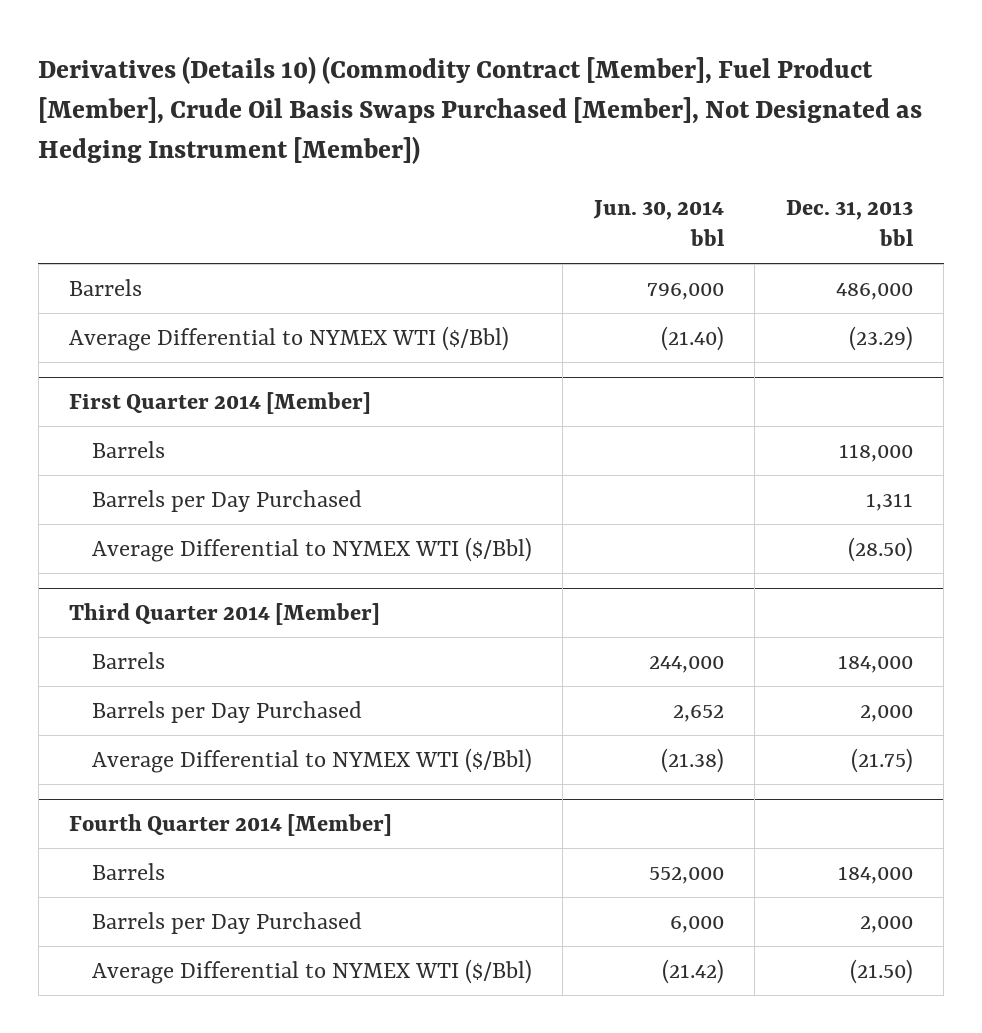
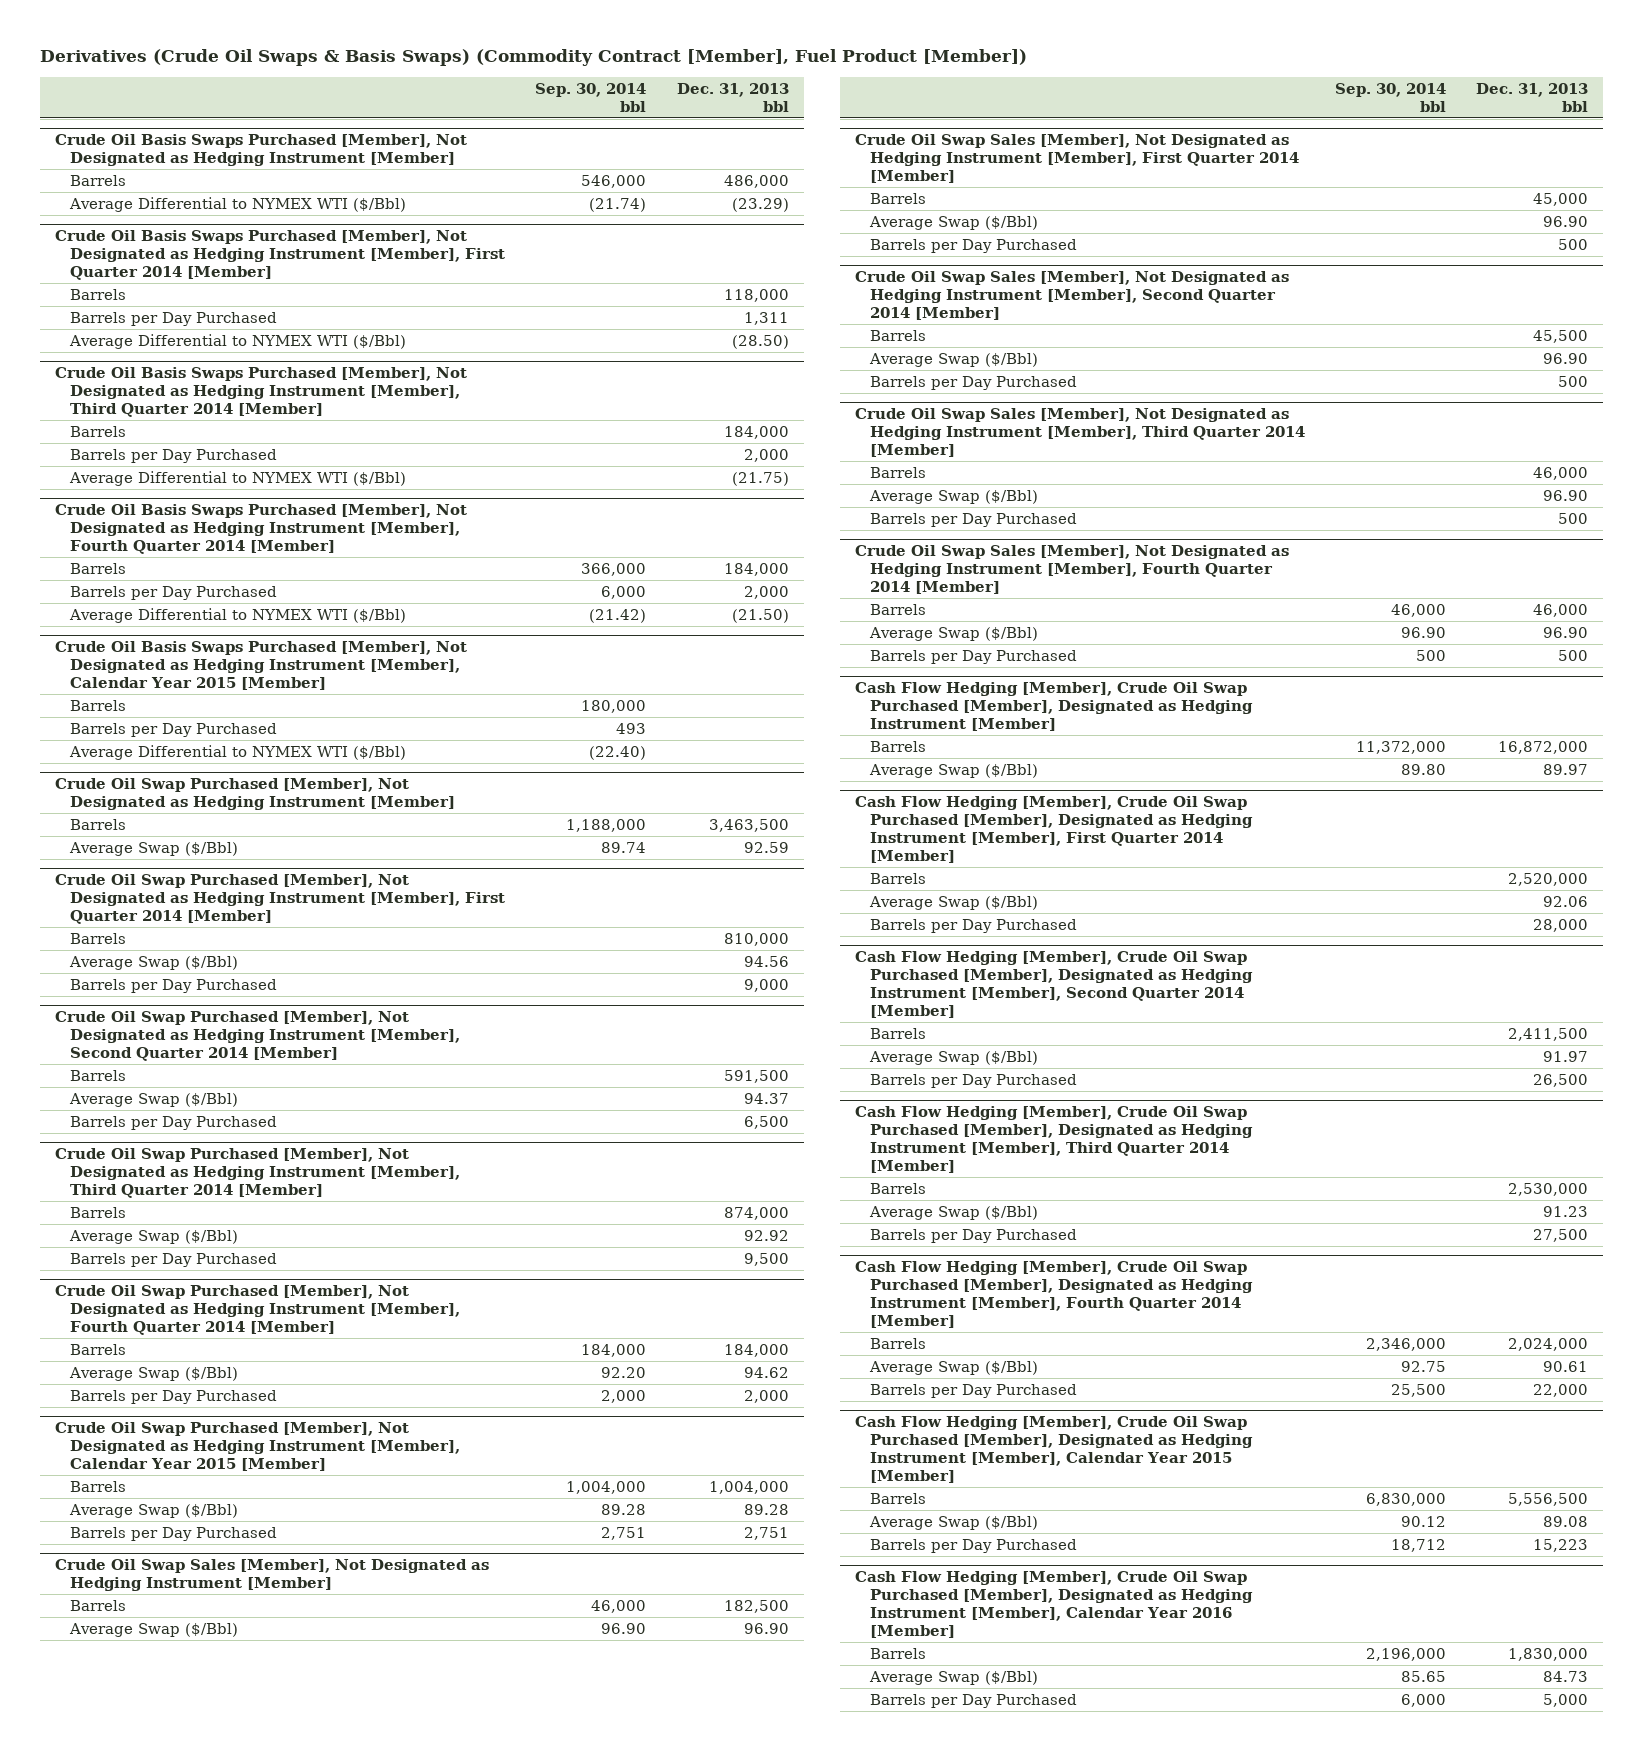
[38,55,923,164] Derivatives (Details 10) (Commodity Contract [Member], Fuel Product [Member], Crude Oil Basis Swaps Purchased [Member], Not Designated as Hedging Instrument [Member]) -> [40,49,1028,67] Derivatives (Crude Oil Swaps & Basis Swaps) (Commodity Contract [Member], Fuel Product [Member])
[592,200,724,246] Jun. 30, 2014 bbl -> none
none -> [535,82,647,112] Sep. 30, 2014 bbl
none -> [55,133,468,166] Crude Oil Basis Swaps Purchased [Member], Not Designated as Hedging Instrument [Member]
[69,392,372,415] First Quarter 2014 [Member] -> none
none -> [55,229,506,280] Crude Oil Basis Swaps Purchased [Member], Not Designated as Hedging Instrument [Member], First Quarter 2014 [Member]
[69,603,381,626] Third Quarter 2014 [Member] -> none
none -> [55,366,468,417] Crude Oil Basis Swaps Purchased [Member], Not Designated as Hedging Instrument [Member], Third Quarter 2014 [Member]
[69,814,393,837] Fourth Quarter 2014 [Member] -> none
none -> [55,503,468,554] Crude Oil Basis Swaps Purchased [Member], Not Designated as Hedging Instrument [Member], Fourth Quarter 2014 [Member]
none -> [55,640,468,690] Crude Oil Basis Swaps Purchased [Member], Not Designated as Hedging Instrument [Member], Calendar Year 2015 [Member]
none -> [70,699,127,711] Barrels
none -> [70,722,278,737] Barrels per Day Purchased
none -> [69,744,407,760] Average Differential to NYMEX WTI ($/Bbl)
none -> [55,777,456,810] Crude Oil Swap Purchased [Member], Not Designated as Hedging Instrument [Member]
none -> [70,818,127,830] Barrels
none -> [69,841,239,856] Average Swap ($/Bbl)
none -> [55,873,506,924] Crude Oil Swap Purchased [Member], Not Designated as Hedging Instrument [Member], First Quarter 2014 [Member]
none -> [70,932,127,944] Barrels
none -> [69,955,239,970] Average Swap ($/Bbl)
none -> [70,978,278,993] Barrels per Day Purchased
none -> [55,1010,461,1061] Crude Oil Swap Purchased [Member], Not Designated as Hedging Instrument [Member], Second Quarter 2014 [Member]
none -> [70,1069,127,1081] Barrels
none -> [69,1092,239,1107] Average Swap ($/Bbl)
none -> [70,1115,278,1130] Barrels per Day Purchased
none -> [55,1147,461,1198] Crude Oil Swap Purchased [Member], Not Designated as Hedging Instrument [Member], Third Quarter 2014 [Member]
none -> [70,1206,127,1218] Barrels
none -> [69,1229,239,1244] Average Swap ($/Bbl)
none -> [70,1252,278,1267] Barrels per Day Purchased
none -> [55,1284,461,1335] Crude Oil Swap Purchased [Member], Not Designated as Hedging Instrument [Member], Fourth Quarter 2014 [Member]
none -> [70,1343,127,1355] Barrels
none -> [69,1366,239,1381] Average Swap ($/Bbl)
none -> [70,1389,278,1404] Barrels per Day Purchased
none -> [55,1421,461,1471] Crude Oil Swap Purchased [Member], Not Designated as Hedging Instrument [Member], Calendar Year 2015 [Member]
none -> [70,1480,127,1492] Barrels
none -> [69,1503,239,1518] Average Swap ($/Bbl)
none -> [70,1526,278,1541] Barrels per Day Purchased
none -> [55,1558,490,1591] Crude Oil Swap Sales [Member], Not Designated as Hedging Instrument [Member]
none -> [70,1599,127,1611] Barrels
none -> [69,1622,239,1637] Average Swap ($/Bbl)
none -> [854,133,1299,183] Crude Oil Swap Sales [Member], Not Designated as Hedging Instrument [Member], First Quarter 2014 [Member]
none -> [869,192,926,204] Barrels
none -> [868,215,1038,230] Average Swap ($/Bbl)
none -> [869,238,1077,253] Barrels per Day Purchased
none -> [854,270,1289,320] Crude Oil Swap Sales [Member], Not Designated as Hedging Instrument [Member], Second Quarter 2014 [Member]
none -> [869,329,926,341] Barrels
none -> [868,352,1038,367] Average Swap ($/Bbl)
none -> [869,375,1077,390] Barrels per Day Purchased
none -> [854,407,1305,457] Crude Oil Swap Sales [Member], Not Designated as Hedging Instrument [Member], Third Quarter 2014 [Member]
none -> [869,466,926,478] Barrels
none -> [868,489,1038,504] Average Swap ($/Bbl)
none -> [869,512,1077,527] Barrels per Day Purchased
none -> [854,544,1289,594] Crude Oil Swap Sales [Member], Not Designated as Hedging Instrument [Member], Fourth Quarter 2014 [Member]
none -> [869,603,926,615] Barrels
none -> [868,626,1038,641] Average Swap ($/Bbl)
none -> [869,649,1077,664] Barrels per Day Purchased
none -> [854,681,1253,731] Cash Flow Hedging [Member], Crude Oil Swap Purchased [Member], Designated as Hedging Instrument [Member]
none -> [869,740,926,752] Barrels
none -> [868,763,1038,778] Average Swap ($/Bbl)
none -> [854,795,1253,864] Cash Flow Hedging [Member], Crude Oil Swap Purchased [Member], Designated as Hedging Instrument [Member], First Quarter 2014 [Member]
none -> [869,872,926,884] Barrels
none -> [868,895,1038,910] Average Swap ($/Bbl)
none -> [869,918,1077,933] Barrels per Day Purchased
none -> [854,950,1253,1019] Cash Flow Hedging [Member], Crude Oil Swap Purchased [Member], Designated as Hedging Instrument [Member], Second Quarter 2014 [Member]
none -> [869,1027,926,1039] Barrels
none -> [868,1050,1038,1065] Average Swap ($/Bbl)
none -> [869,1073,1077,1088] Barrels per Day Purchased
none -> [854,1105,1253,1174] Cash Flow Hedging [Member], Crude Oil Swap Purchased [Member], Designated as Hedging Instrument [Member], Third Quarter 2014 [Member]
none -> [869,1182,926,1194] Barrels
none -> [868,1205,1038,1220] Average Swap ($/Bbl)
none -> [869,1228,1077,1243] Barrels per Day Purchased
none -> [854,1260,1253,1329] Cash Flow Hedging [Member], Crude Oil Swap Purchased [Member], Designated as Hedging Instrument [Member], Fourth Quarter 2014 [Member]
none -> [869,1337,926,1349] Barrels
none -> [868,1360,1038,1375] Average Swap ($/Bbl)
none -> [869,1383,1077,1398] Barrels per Day Purchased
none -> [854,1415,1253,1484] Cash Flow Hedging [Member], Crude Oil Swap Purchased [Member], Designated as Hedging Instrument [Member], Calendar Year 2015 [Member]
none -> [869,1492,926,1504] Barrels
none -> [868,1515,1038,1530] Average Swap ($/Bbl)
none -> [869,1538,1077,1553] Barrels per Day Purchased
none -> [854,1570,1253,1639] Cash Flow Hedging [Member], Crude Oil Swap Purchased [Member], Designated as Hedging Instrument [Member], Calendar Year 2016 [Member]
none -> [869,1647,926,1659] Barrels
none -> [868,1670,1038,1685] Average Swap ($/Bbl)
none -> [869,1693,1077,1708] Barrels per Day Purchased

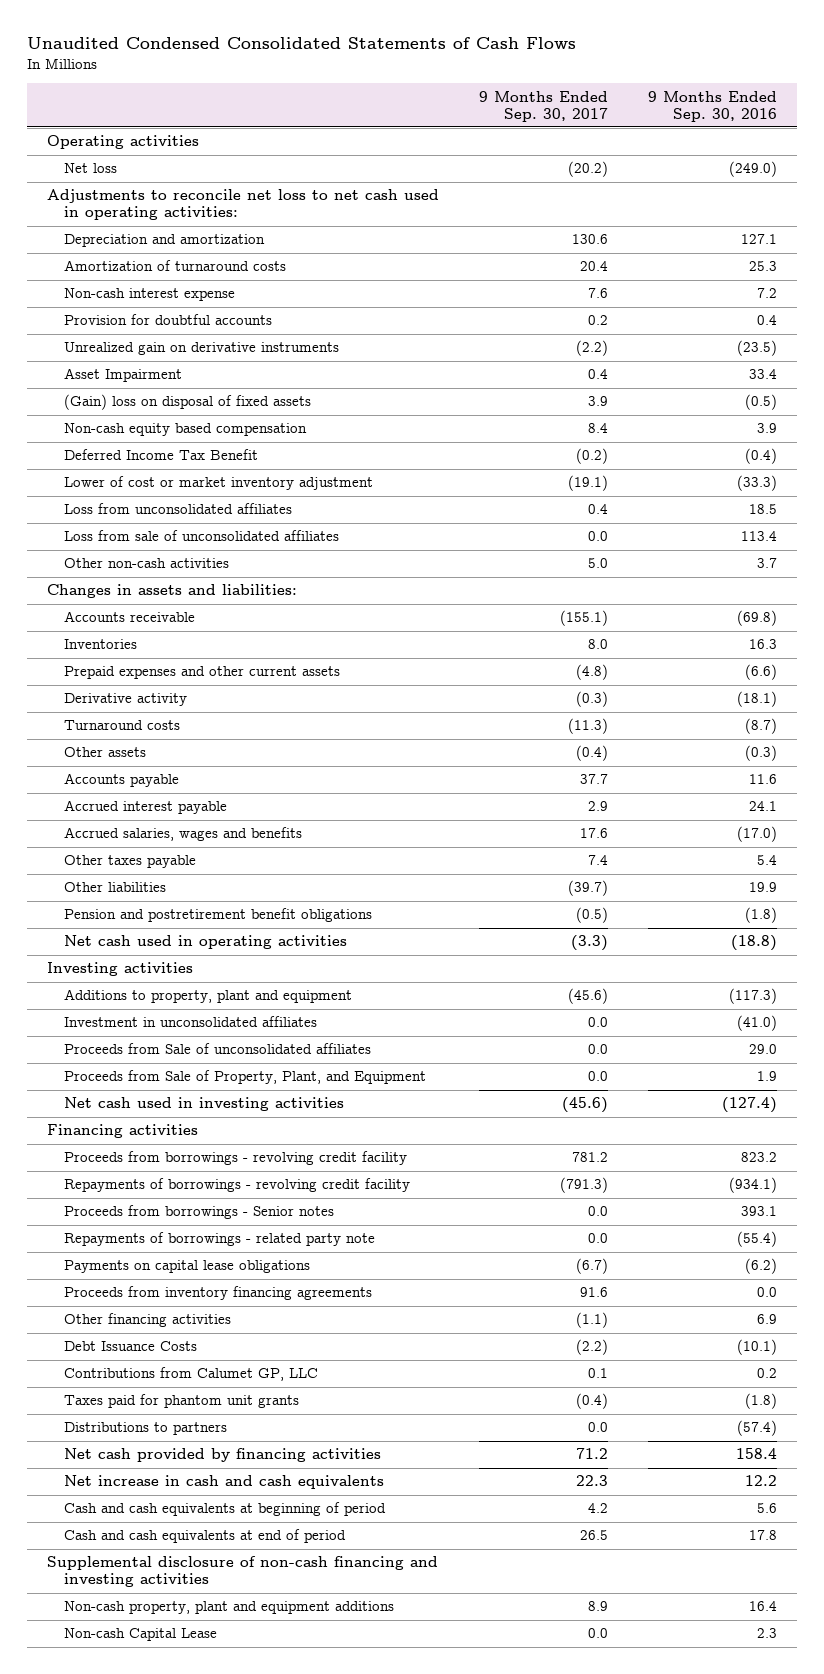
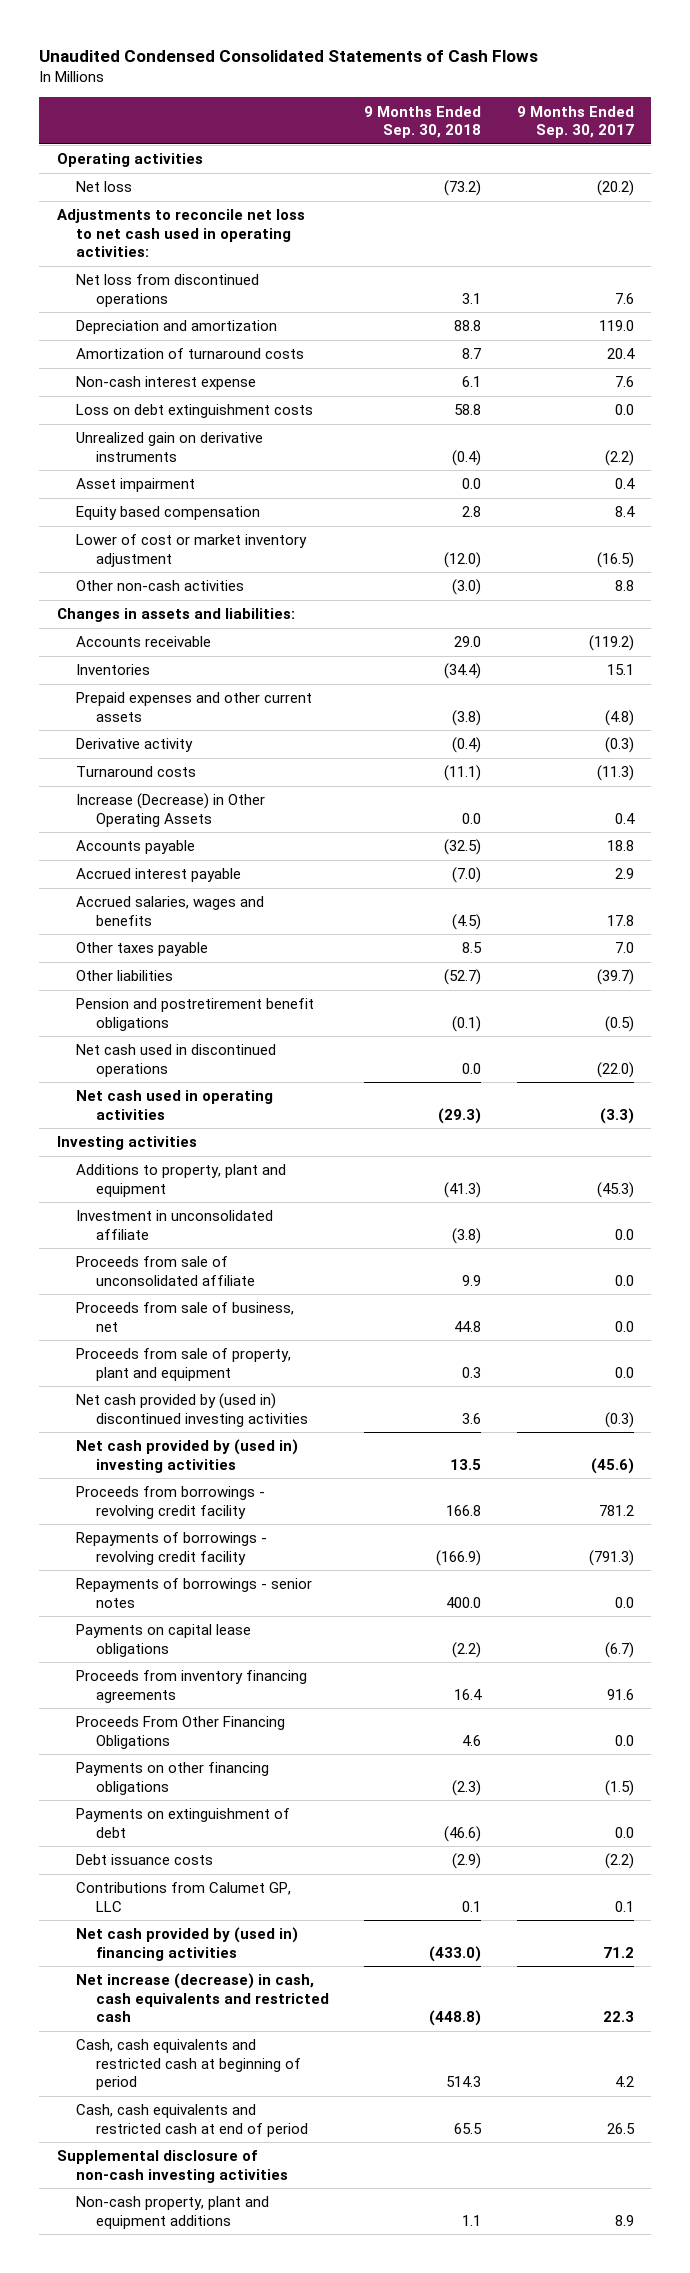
[648,90,778,122] 9 Months Ended Sep. 30, 2016 -> none
none -> [364,105,482,139] 9 Months Ended Sep. 30, 2018
none -> [76,274,260,307] Net loss from discontinued operations
[571,234,608,245] 130.6 -> [598,320,634,332] 119.0
[63,314,272,326] Provision for doubtful accounts -> none
none -> [76,404,314,419] Loss on debt extinguishment costs
[63,394,311,411] (Gain) loss on disposal of fixed assets -> none
[63,449,258,461] Deferred Income Tax Benefit -> none
[63,503,292,515] Loss from unconsolidated affiliates -> none
[63,530,339,542] Loss from sale of unconsolidated affiliates -> none
[63,368,182,383] Asset Impairment -> [76,478,196,493] Asset impairment
[63,423,307,437] Non-cash equity based compensation -> [76,506,261,521] Equity based compensation
[567,475,608,492] (19.1) -> [596,551,634,568] (16.5)
[587,558,608,569] 5.0 -> [614,580,634,592] 8.8
[559,610,608,627] (155.1) -> [588,635,634,652] (119.2)
[587,639,608,650] 8.0 -> [606,664,634,676] 15.1
[63,747,146,758] Other assets -> [76,793,266,827] Increase (Decrease) in Other Operating Assets
[575,745,608,762] (0.4) -> [614,812,635,824] 0.4
[579,774,608,785] 37.7 -> [606,840,634,852] 18.8
[579,828,608,839] 17.6 -> [606,914,634,926] 17.8
[587,855,608,866] 7.4 -> [614,942,634,954] 7.0
none -> [76,1044,277,1077] Net cash used in discontinued operations
[46,1124,198,1139] Financing activities -> none
[567,988,608,1005] (45.6) -> [596,1181,634,1198] (45.3)
[63,1016,317,1028] Investment in unconsolidated affiliates -> [76,1210,274,1240] Investment in unconsolidated affiliate
[63,1043,371,1055] Proceeds from Sale of unconsolidated affiliates -> [76,1256,255,1286] Proceeds from sale of unconsolidated affiliate
none -> [76,1302,295,1332] Proceeds from sale of business, net
[63,1070,426,1085] Proceeds from Sale of Property, Plant, and Equipment -> [76,1348,292,1381] Proceeds from sale of property, plant and equipment
none -> [76,1393,308,1427] Net cash provided by (used in) discontinued investing activities
[63,1097,344,1112] Net cash used in investing activities -> [76,1439,299,1473] Net cash provided by (used in) investing activities
[63,1205,334,1220] Proceeds from borrowings - Senior notes -> none
[63,1232,375,1247] Repayments of borrowings - related party note -> none
none -> [76,1578,313,1608] Repayments of borrowings - senior notes
none -> [76,1716,286,1749] Proceeds From Other Financing Obligations
[63,1313,231,1328] Other financing activities -> [76,1762,270,1795] Payments on other financing obligations
[575,1312,608,1329] (1.1) -> [604,1779,634,1796] (1.5)
none -> [76,1808,291,1838] Payments on extinguishment of debt
[63,1341,197,1352] Debt Issuance Costs -> [76,1854,214,1866] Debt issuance costs
[63,1394,299,1409] Taxes paid for phantom unit grants -> none
[63,1422,227,1436] Distributions to partners -> none
[63,1448,381,1463] Net cash provided by financing activities -> [76,1927,299,1961] Net cash provided by (used in) financing activities
[63,1475,384,1490] Net increase in cash and cash equivalents -> [76,1973,329,2023] Net increase (decrease) in cash, cash equivalents and restricted cash
[63,1502,386,1517] Cash and cash equivalents at beginning of period -> [76,2039,301,2091] Cash, cash equivalents and restricted cash at beginning of period
[63,1529,346,1544] Cash and cash equivalents at end of period -> [76,2104,308,2137] Cash, cash equivalents and restricted cash at end of period
[46,1556,438,1588] Supplemental disclosure of non-cash financing and investing activities -> [56,2150,289,2183] Supplemental disclosure of non-cash investing activities
[63,1628,217,1642] Non-cash Capital Lease -> none

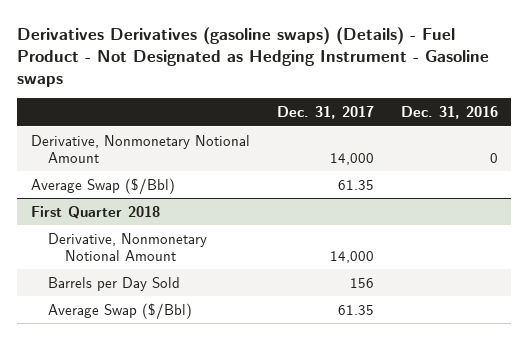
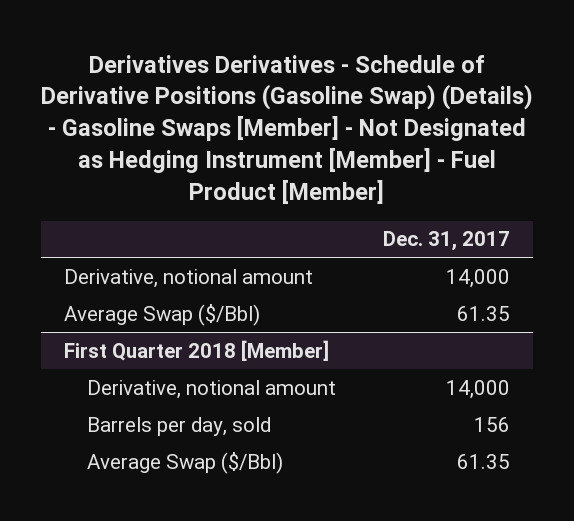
[17,26,490,88] Derivatives Derivatives (gasoline swaps) (Details) - Fuel Product - Not Designated as Hedging Instrument - Gasoline swaps -> [41,54,534,205] Derivatives Derivatives - Schedule of Derivative Positions (Gasoline Swap) (Details) - Gasoline Swaps [Member] - Not Designated as Hedging Instrument [Member] - Fuel Product [Member]
[400,106,498,120] Dec. 31, 2016 -> none
[30,134,250,163] Derivative, Nonmonetary Notional Amount -> [64,268,314,288] Derivative, notional amount
[30,205,160,219] First Quarter 2018 -> [64,339,330,361] First Quarter 2018 [Member]
[47,232,207,261] Derivative, Nonmonetary Notional Amount -> [87,379,337,399] Derivative, notional amount
[47,276,180,291] Barrels per Day Sold -> [87,416,272,436] Barrels per day, sold

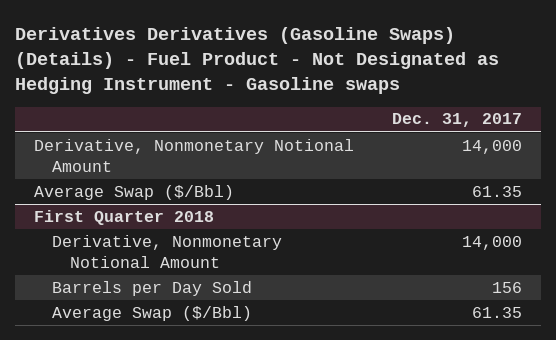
[41,54,534,205] Derivatives Derivatives - Schedule of Derivative Positions (Gasoline Swap) (Details) - Gasoline Swaps [Member] - Not Designated as Hedging Instrument [Member] - Fuel Product [Member] -> [14,26,499,95] Derivatives Derivatives (Gasoline Swaps) (Details) - Fuel Product - Not Designated as Hedging Instrument - Gasoline swaps
[64,268,314,288] Derivative, notional amount -> [33,138,354,172] Derivative, Nonmonetary Notional Amount
[64,339,330,361] First Quarter 2018 [Member] -> [33,209,214,225] First Quarter 2018
[87,379,337,399] Derivative, notional amount -> [51,234,282,268] Derivative, Nonmonetary Notional Amount
[87,416,272,436] Barrels per day, sold -> [51,280,252,296] Barrels per Day Sold

